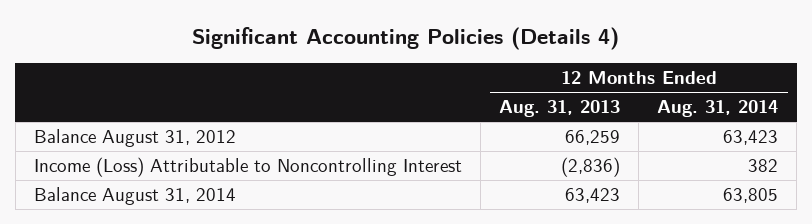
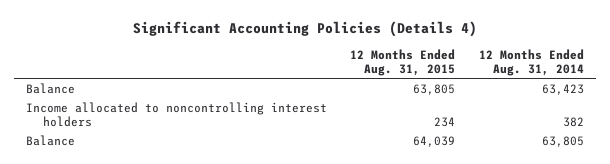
[499,100,621,118] Aug. 31, 2013 -> none
none -> [350,48,456,77] 12 Months Ended Aug. 31, 2015
[33,129,236,148] Balance August 31, 2012 -> [26,82,76,94] Balance
[33,157,462,178] Income (Loss) Attributable to Noncontrolling Interest -> [26,101,328,127] Income allocated to noncontrolling interest holders
[33,187,236,206] Balance August 31, 2014 -> [26,134,76,146] Balance

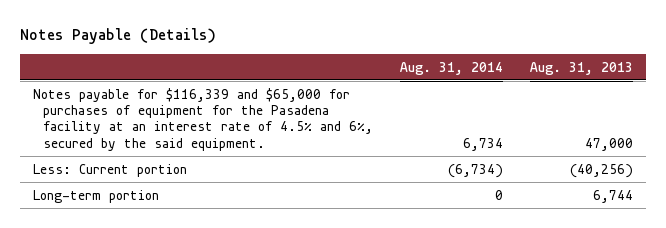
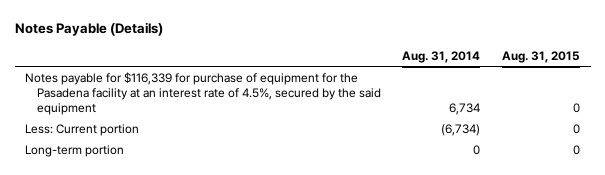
[529,61,633,75] Aug. 31, 2013 -> none
none -> [501,50,580,63] Aug. 31, 2015
[32,87,373,151] Notes payable for $116,339 and $65,000 for purchases of equipment for the Pasadena facility at an interest rate of 4.5% and 6%, secured by the said equipment. -> [25,71,381,115] Notes payable for $116,339 for purchase of equipment for the Pasadena facility at an interest rate of 4.5%, secured by the said equipment

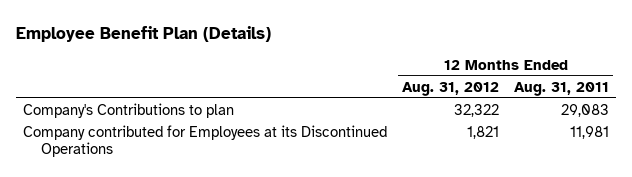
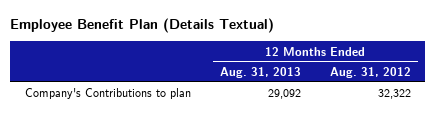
[15,25,271,42] Employee Benefit Plan (Details) -> [10,18,275,34] Employee Benefit Plan (Details Textual)
[514,81,610,96] Aug. 31, 2011 -> none
none -> [219,66,301,78] Aug. 31, 2013
[23,125,388,158] Company contributed for Employees at its Discontinued Operations -> none

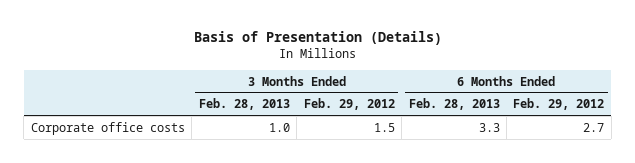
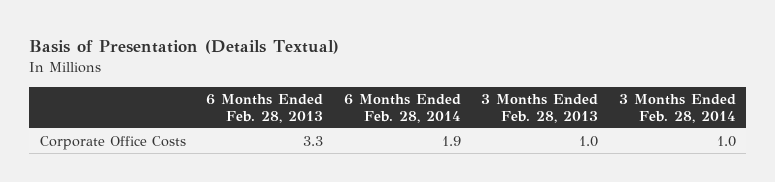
[193,31,442,46] Basis of Presentation (Details) -> [29,40,340,55] Basis of Presentation (Details Textual)
[303,98,395,111] Feb. 29, 2012 -> none
[513,98,605,111] Feb. 29, 2012 -> none
none -> [343,93,461,123] 6 Months Ended Feb. 28, 2014
none -> [618,93,736,123] 3 Months Ended Feb. 28, 2014
[30,121,185,135] Corporate office costs -> [39,136,186,151] Corporate Office Costs

